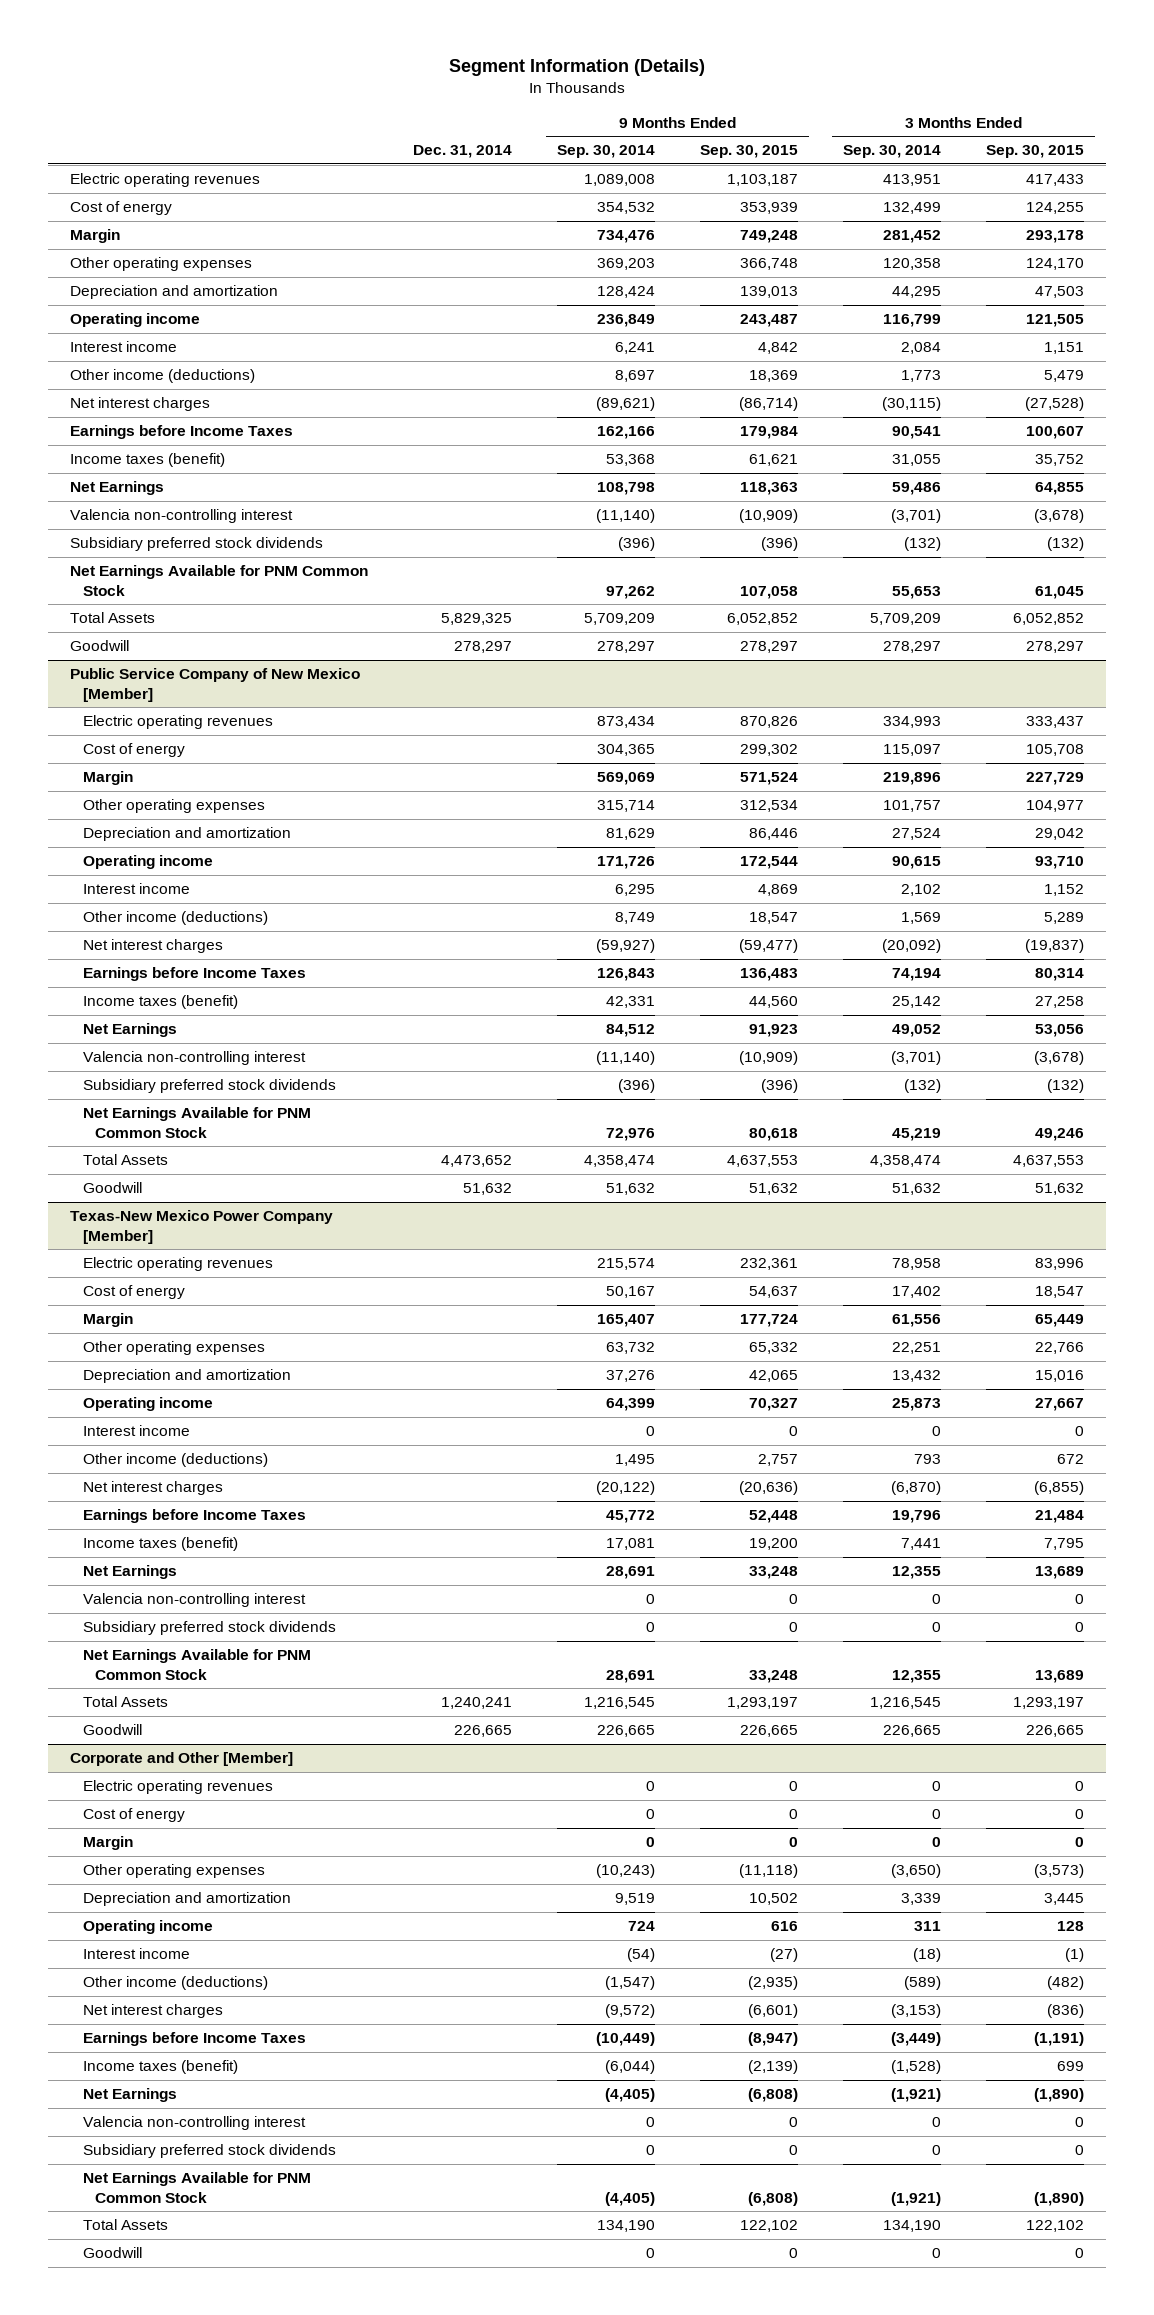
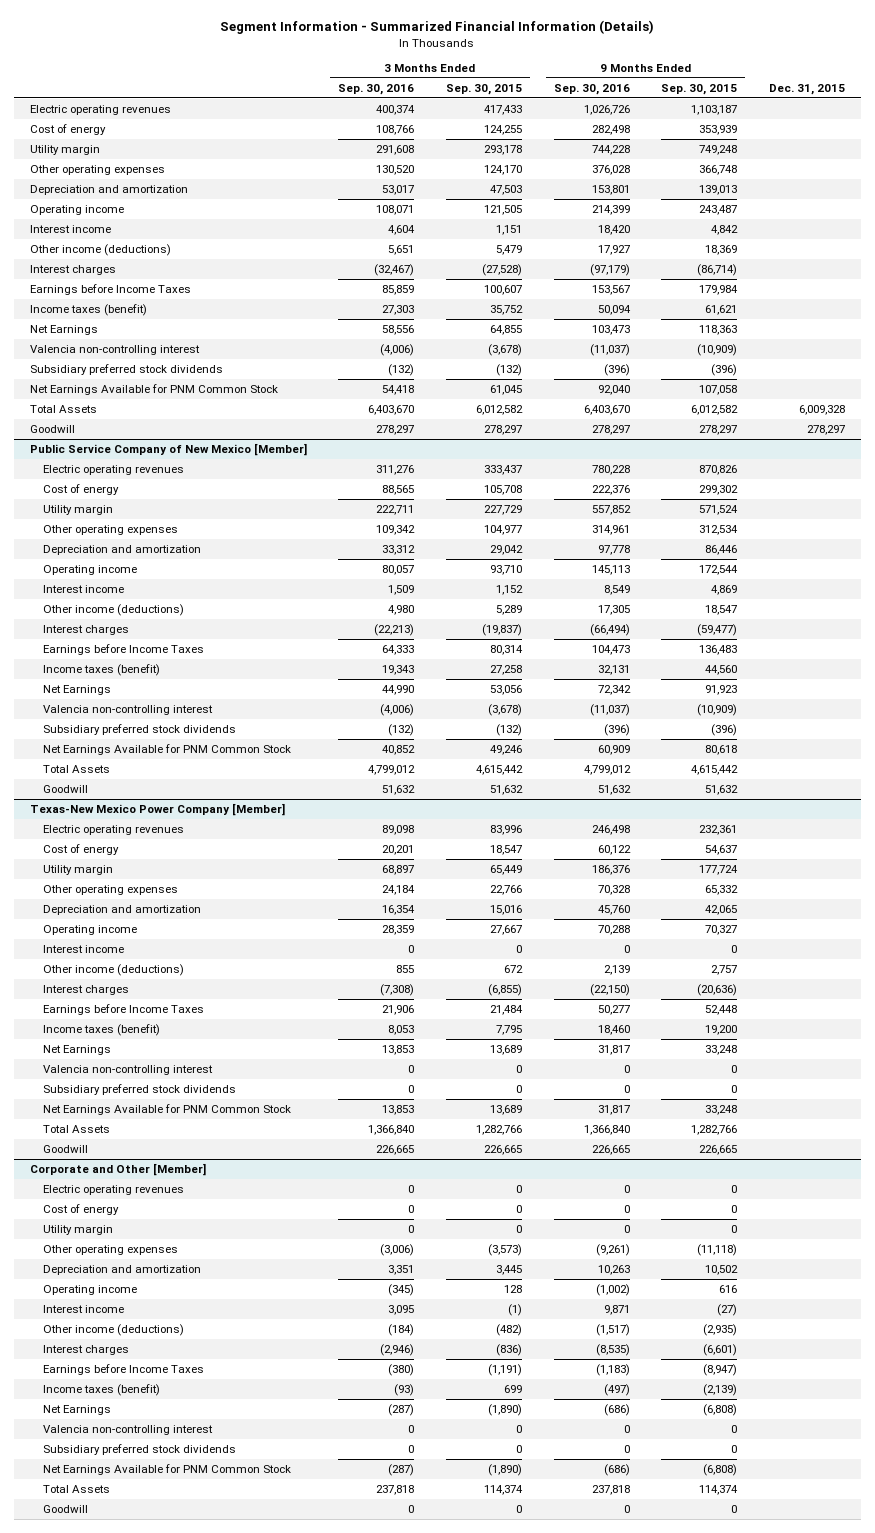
[449,58,706,76] Segment Information (Details) -> [220,20,655,35] Segment Information - Summarized Financial Information (Details)
[413,145,513,159] Dec. 31, 2014 -> none
[557,145,656,159] Sep. 30, 2014 -> none
[843,145,942,159] Sep. 30, 2014 -> none
none -> [338,83,415,95] Sep. 30, 2016
none -> [553,83,630,95] Sep. 30, 2016
none -> [769,83,846,95] Dec. 31, 2015
[70,229,121,244] Margin -> [29,144,100,155] Utility margin
[70,397,211,412] Net interest charges -> [29,264,116,275] Interest charges
[727,613,799,626] 6,052,852 -> [691,404,739,415] 6,012,582
[1013,613,1085,626] 6,052,852 -> [476,404,524,415] 6,012,582
[82,771,133,786] Margin -> [43,504,114,515] Utility margin
[82,939,223,954] Net interest charges -> [43,624,130,635] Interest charges
[727,1155,799,1168] 4,637,553 -> [691,764,739,775] 4,615,442
[1013,1155,1085,1168] 4,637,553 -> [476,764,524,775] 4,615,442
[82,1313,133,1328] Margin -> [43,864,114,875] Utility margin
[82,1481,223,1496] Net interest charges -> [43,984,130,995] Interest charges
[727,1697,799,1710] 1,293,197 -> [691,1124,738,1135] 1,282,766
[1013,1697,1085,1710] 1,293,197 -> [476,1124,523,1135] 1,282,766
[82,1836,133,1851] Margin -> [43,1224,114,1235] Utility margin
[82,2004,223,2019] Net interest charges -> [43,1344,130,1355] Interest charges
[740,2220,799,2233] 122,102 -> [699,1484,739,1495] 114,374
[1026,2220,1085,2233] 122,102 -> [484,1484,524,1495] 114,374

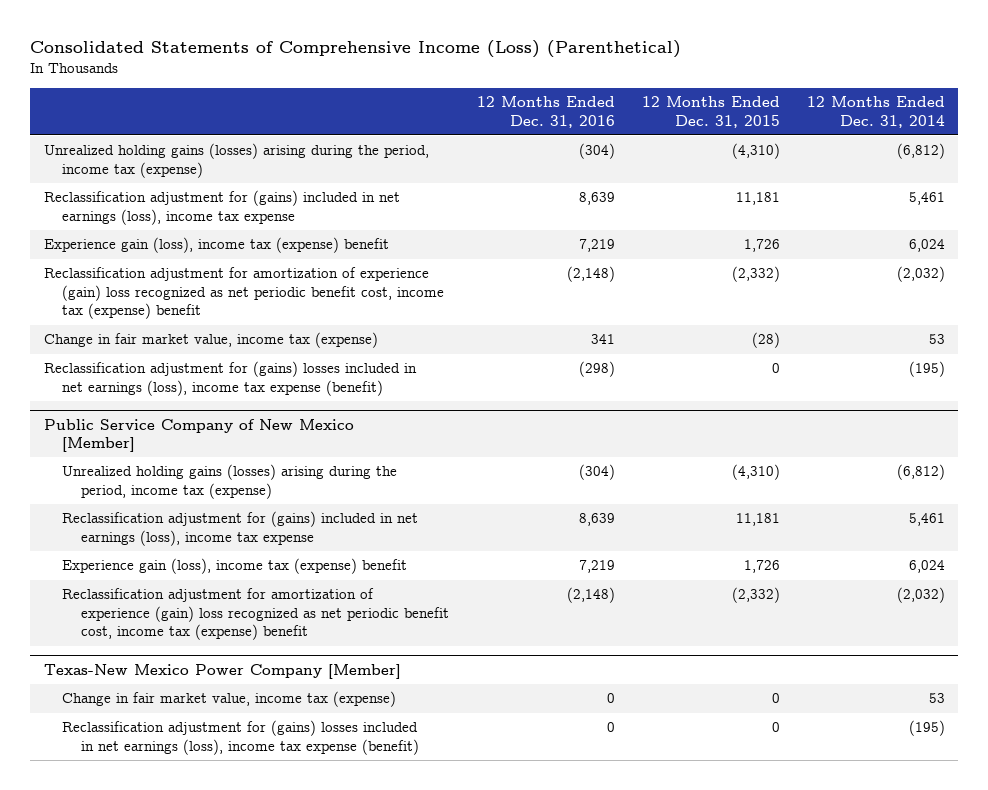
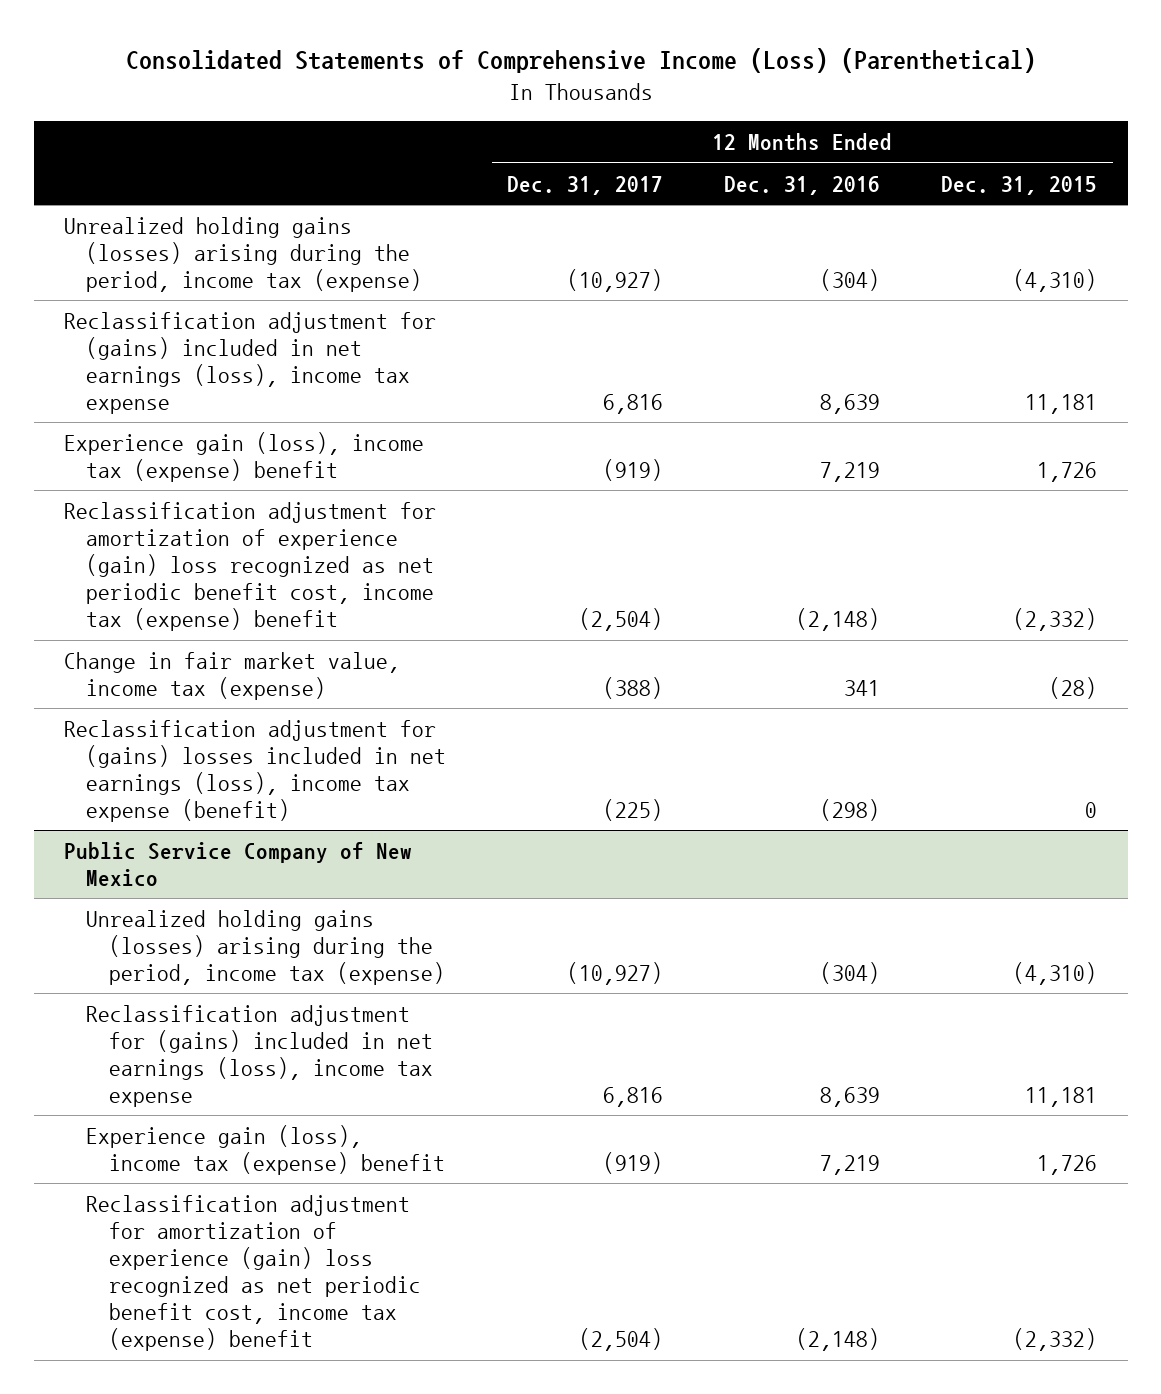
[806,96,945,128] 12 Months Ended Dec. 31, 2014 -> none
none -> [507,175,664,195] Dec. 31, 2017
[43,418,354,453] Public Service Company of New Mexico [Member] -> [64,841,413,887] Public Service Company of New Mexico
[43,663,401,679] Texas-New Mexico Power Company [Member] -> none
[62,691,397,708] Change in fair market value, income tax (expense) -> none
[62,720,420,755] Reclassification adjustment for (gains) losses included in net earnings (loss), income tax expense (benefit) -> none

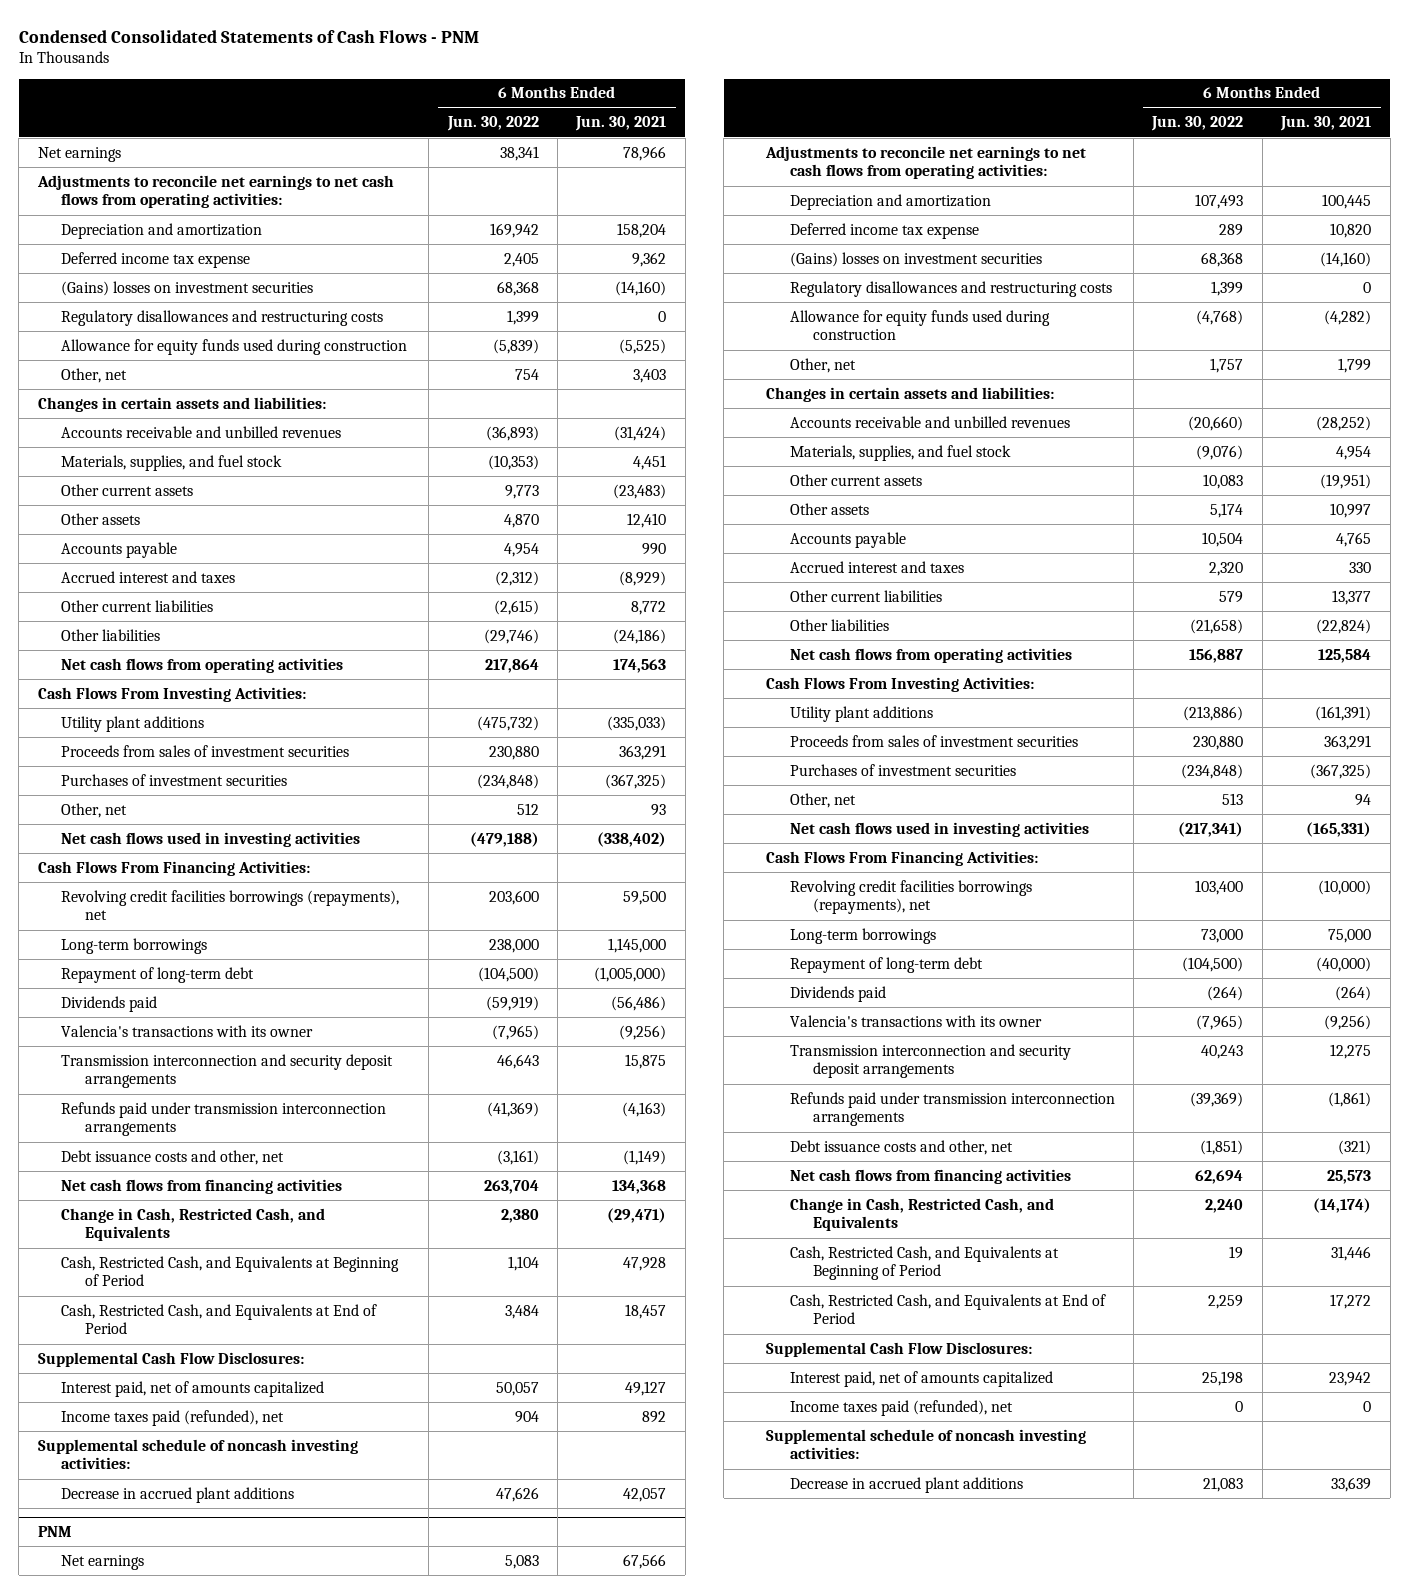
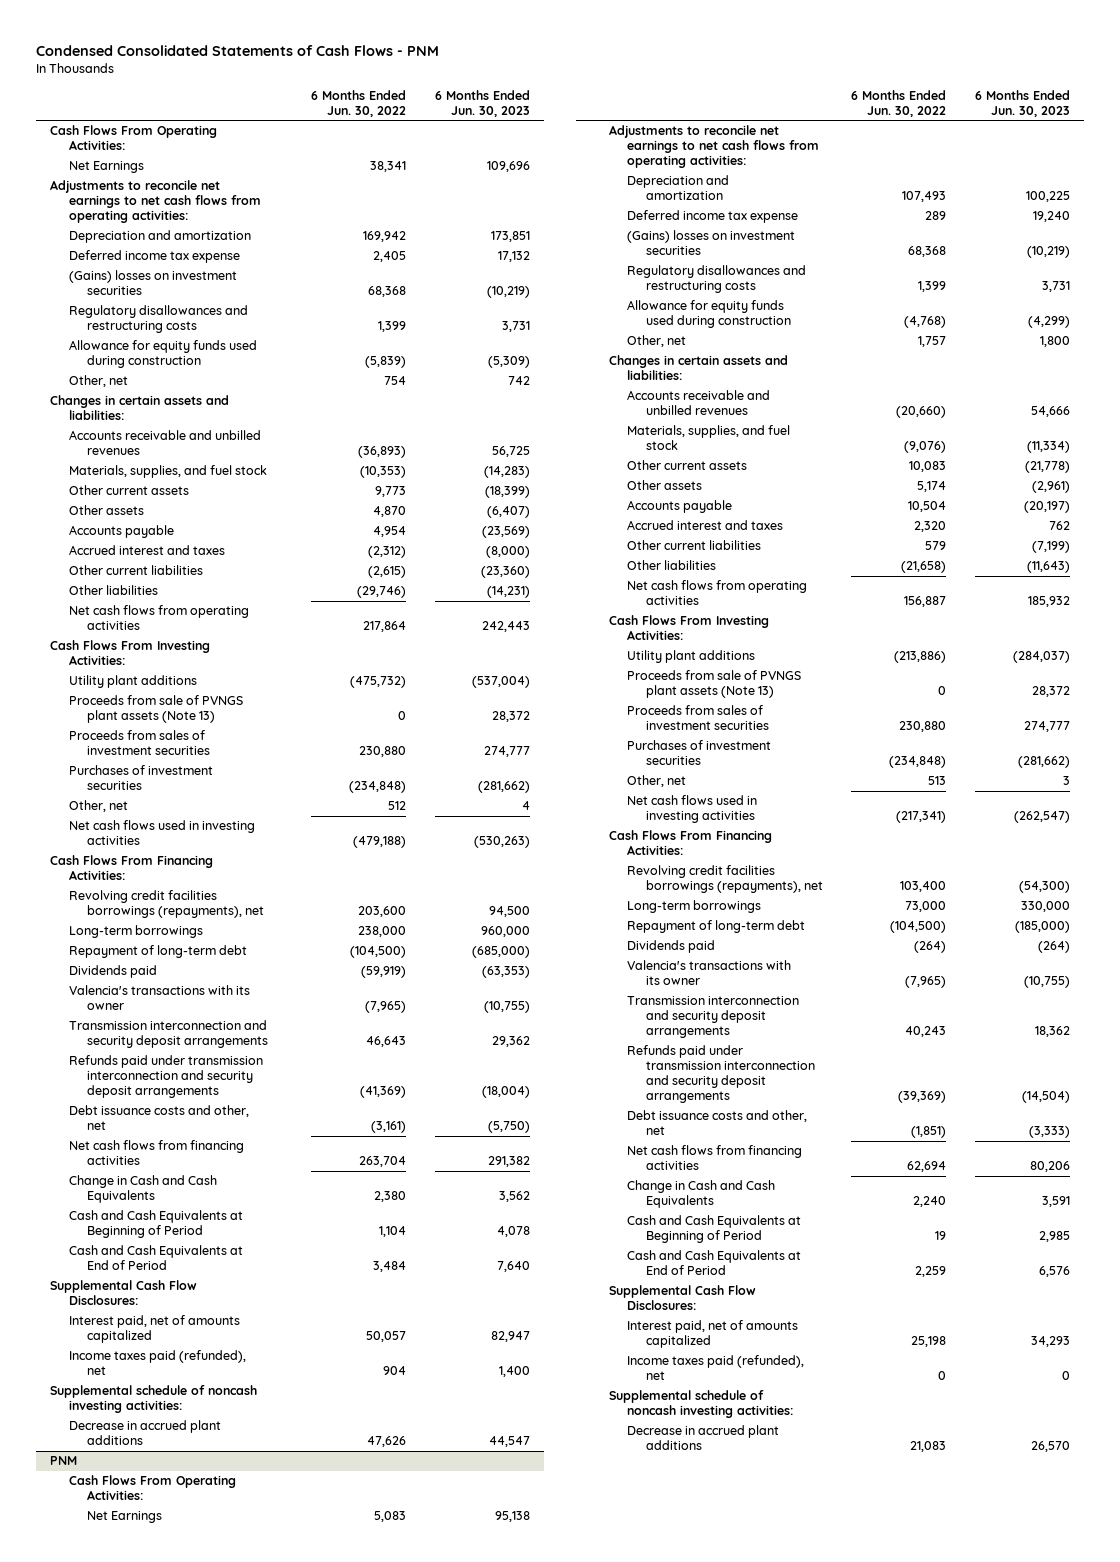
[575,116,667,132] Jun. 30, 2021 -> none
none -> [434,89,530,117] 6 Months Ended Jun. 30, 2023
none -> [50,125,218,151] Cash Flows From Operating Activities:
[37,146,121,162] Net earnings -> [68,161,144,174] Net Earnings
none -> [68,695,243,724] Proceeds from sale of PVNGS plant assets (Note 13)
[61,1101,387,1137] Refunds paid under transmission interconnection arrangements -> [68,1055,263,1099] Refunds paid under transmission interconnection and security deposit arrangements
[61,1207,326,1242] Change in Cash, Restricted Cash, and Equivalents -> [68,1175,217,1204] Change in Cash and Cash Equivalents
[61,1255,400,1287] Cash, Restricted Cash, and Equivalents at Beginning of Period -> [68,1210,243,1239] Cash and Cash Equivalents at Beginning of Period
[61,1303,378,1335] Cash, Restricted Cash, and Equivalents at End of Period -> [68,1245,243,1271] Cash and Cash Equivalents at End of Period
none -> [68,1475,236,1501] Cash Flows From Operating Activities:
[61,1554,145,1570] Net earnings -> [87,1511,163,1524] Net Earnings
none -> [627,670,802,699] Proceeds from sale of PVNGS plant assets (Note 13)
[789,1091,1115,1127] Refunds paid under transmission interconnection arrangements -> [627,1045,815,1104] Refunds paid under transmission interconnection and security deposit arrangements
[789,1197,1054,1232] Change in Cash, Restricted Cash, and Equivalents -> [627,1180,776,1209] Change in Cash and Cash Equivalents
[789,1245,1059,1281] Cash, Restricted Cash, and Equivalents at Beginning of Period -> [627,1215,802,1244] Cash and Cash Equivalents at Beginning of Period
[789,1293,1106,1325] Cash, Restricted Cash, and Equivalents at End of Period -> [627,1250,802,1276] Cash and Cash Equivalents at End of Period

